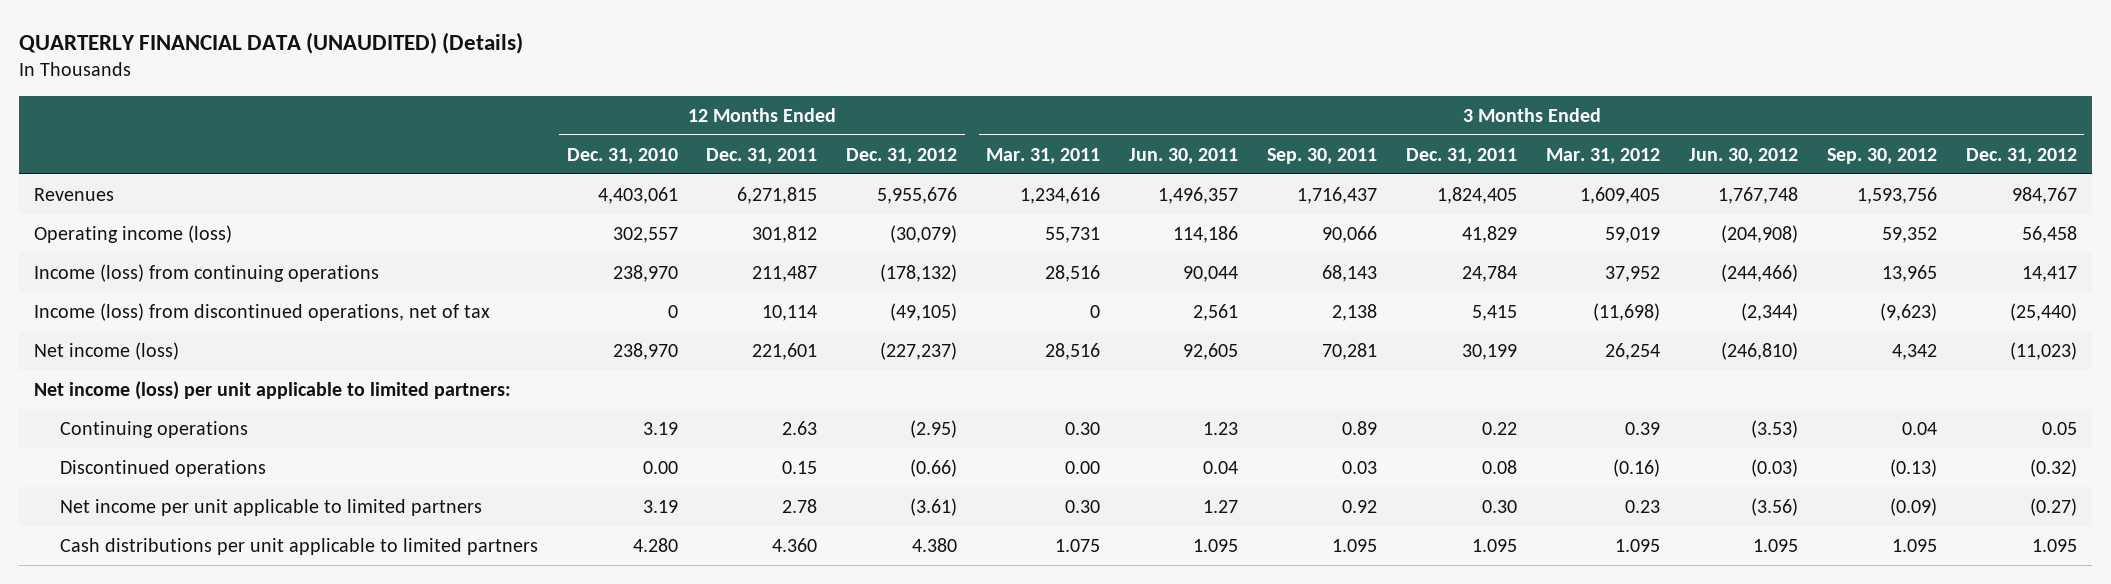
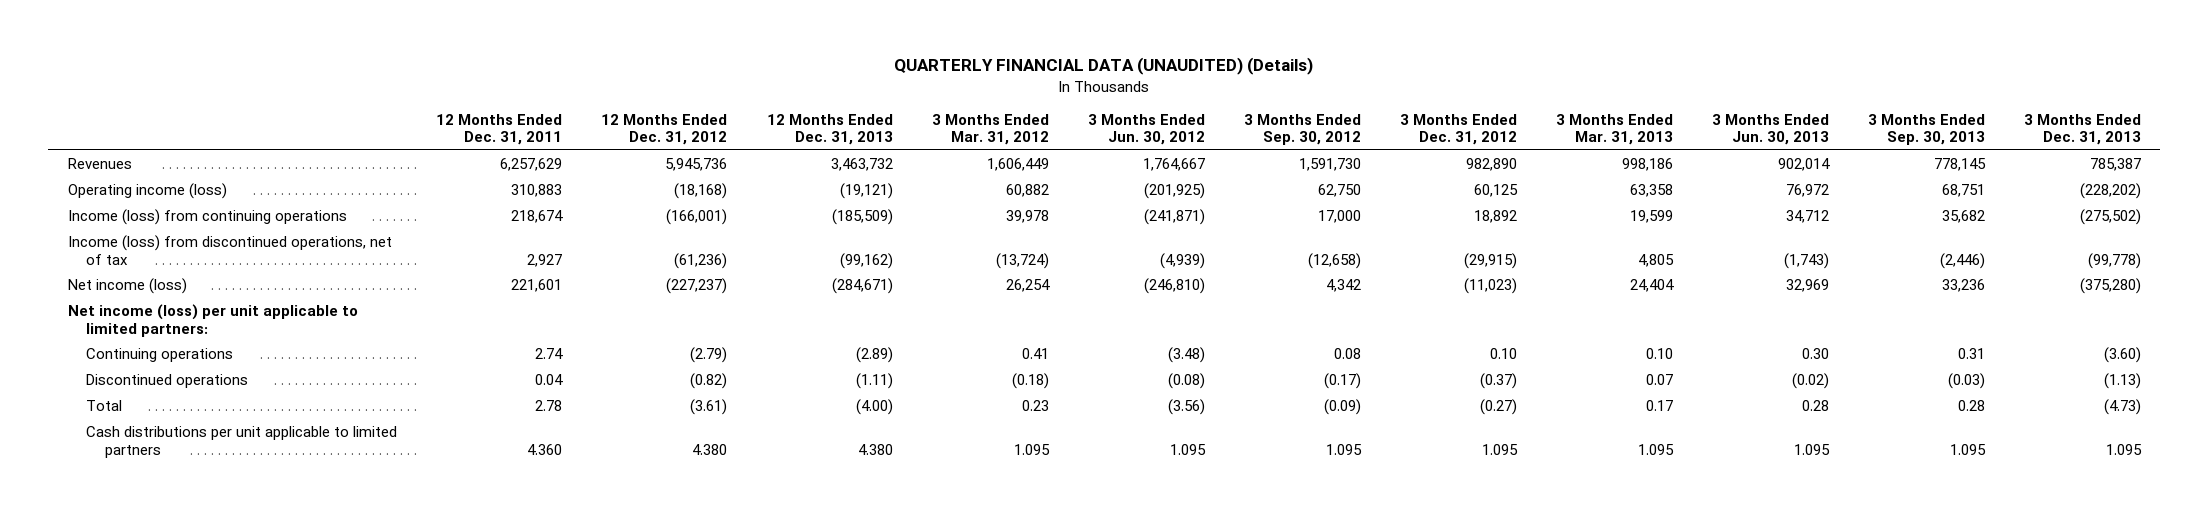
[566,147,678,164] Dec. 31, 2010 -> none
[986,147,1101,164] Mar. 31, 2011 -> none
[1129,147,1239,164] Jun. 30, 2011 -> none
[1267,147,1378,164] Sep. 30, 2011 -> none
[1406,147,1518,164] Dec. 31, 2011 -> none
none -> [766,113,893,146] 12 Months Ended Dec. 31, 2013
none -> [1555,113,1673,146] 3 Months Ended Mar. 31, 2013
none -> [1711,113,1829,146] 3 Months Ended Jun. 30, 2013
none -> [1867,113,1985,146] 3 Months Ended Sep. 30, 2013
none -> [2023,113,2141,146] 3 Months Ended Dec. 31, 2013
[737,186,818,204] 6,271,815 -> [500,158,563,172] 6,257,629
[877,186,958,204] 5,955,676 -> [665,158,728,172] 5,945,736
[1580,186,1661,204] 1,609,405 -> [986,158,1049,172] 1,606,449
[1718,186,1799,204] 1,767,748 -> [1142,158,1205,172] 1,764,667
[1857,186,1938,204] 1,593,756 -> [1298,158,1361,172] 1,591,730
[2012,186,2078,204] 984,767 -> [1465,158,1517,172] 982,890
[752,225,818,243] 301,812 -> [511,184,563,198] 310,883
[890,224,958,243] (30,079) -> [674,183,728,200] (18,168)
[1605,226,1661,243] 59,019 -> [1005,184,1049,198] 60,882
[1721,224,1799,243] (204,908) -> [1143,183,1205,200] (201,925)
[1882,226,1938,243] 59,352 -> [1317,184,1361,198] 62,750
[2022,225,2078,243] 56,458 -> [1473,184,1518,198] 60,125
[752,264,818,282] 211,487 -> [511,210,564,224] 218,674
[880,263,958,282] (178,132) -> [666,209,728,226] (166,001)
[1605,265,1661,282] 37,952 -> [1005,210,1049,224] 39,978
[1721,263,1799,282] (244,466) -> [1143,209,1205,226] (241,871)
[1882,264,1938,282] 13,965 -> [1317,210,1361,224] 17,000
[2022,265,2078,282] 14,417 -> [1473,210,1517,224] 18,892
[762,304,818,321] 10,114 -> [527,253,563,267] 2,927
[890,302,958,321] (49,105) -> [674,252,728,269] (61,236)
[1593,302,1661,321] (11,698) -> [995,252,1049,269] (13,724)
[1741,302,1799,321] (2,344) -> [1159,252,1205,269] (4,939)
[1880,302,1938,321] (9,623) -> [1307,252,1361,269] (12,658)
[2010,302,2078,321] (25,440) -> [1463,252,1517,269] (29,915)
[782,420,818,435] 2.63 -> [535,348,564,360] 2.74
[910,419,958,438] (2.95) -> [690,347,728,364] (2.79)
[1625,421,1661,435] 0.39 -> [1021,348,1049,360] 0.41
[1751,419,1799,438] (3.53) -> [1167,347,1205,364] (3.48)
[1902,421,1938,435] 0.04 -> [1333,348,1361,360] 0.08
[2042,421,2078,435] 0.05 -> [1489,348,1517,360] 0.10
[782,460,818,474] 0.15 -> [535,374,564,386] 0.04
[910,458,958,477] (0.66) -> [690,373,728,390] (0.82)
[1613,458,1661,477] (0.16) -> [1011,373,1049,390] (0.18)
[1751,458,1799,477] (0.03) -> [1167,373,1205,390] (0.08)
[1890,458,1938,477] (0.13) -> [1323,373,1361,390] (0.17)
[2030,458,2078,477] (0.32) -> [1479,373,1517,390] (0.37)
[59,498,482,516] Net income per unit applicable to limited partners -> [86,400,123,412] Total

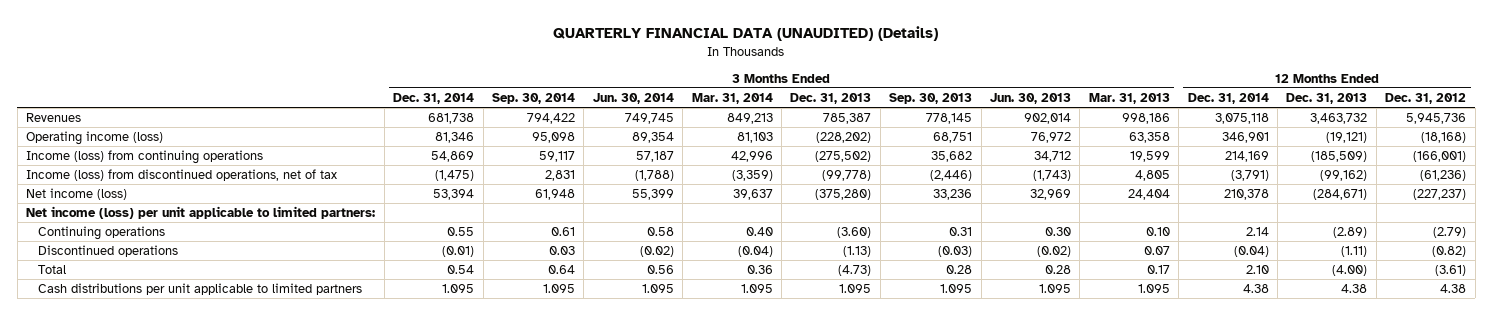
[436,113,563,146] 12 Months Ended Dec. 31, 2011 -> none
[931,113,1049,146] 3 Months Ended Mar. 31, 2012 -> none
[1087,113,1205,146] 3 Months Ended Jun. 30, 2012 -> none
[1243,113,1361,146] 3 Months Ended Sep. 30, 2012 -> none
[1399,113,1517,146] 3 Months Ended Dec. 31, 2012 -> none
none -> [393,93,475,105] Dec. 31, 2014
none -> [491,93,575,105] Sep. 30, 2014
none -> [592,93,674,105] Jun. 30, 2014
none -> [691,93,773,105] Mar. 31, 2014
none -> [1187,93,1269,105] Dec. 31, 2014
[692,443,728,455] 4.380 -> [1440,284,1467,294] 4.38
[857,443,893,455] 4.380 -> [1341,284,1368,294] 4.38

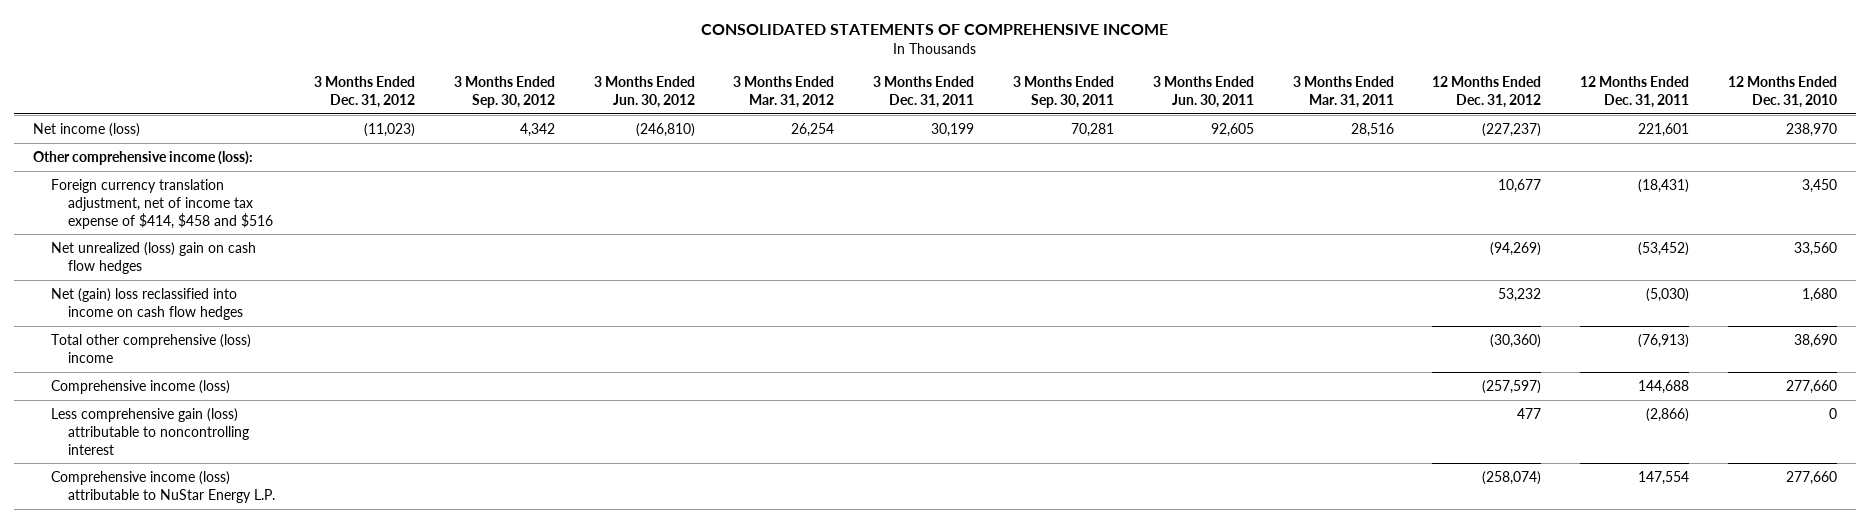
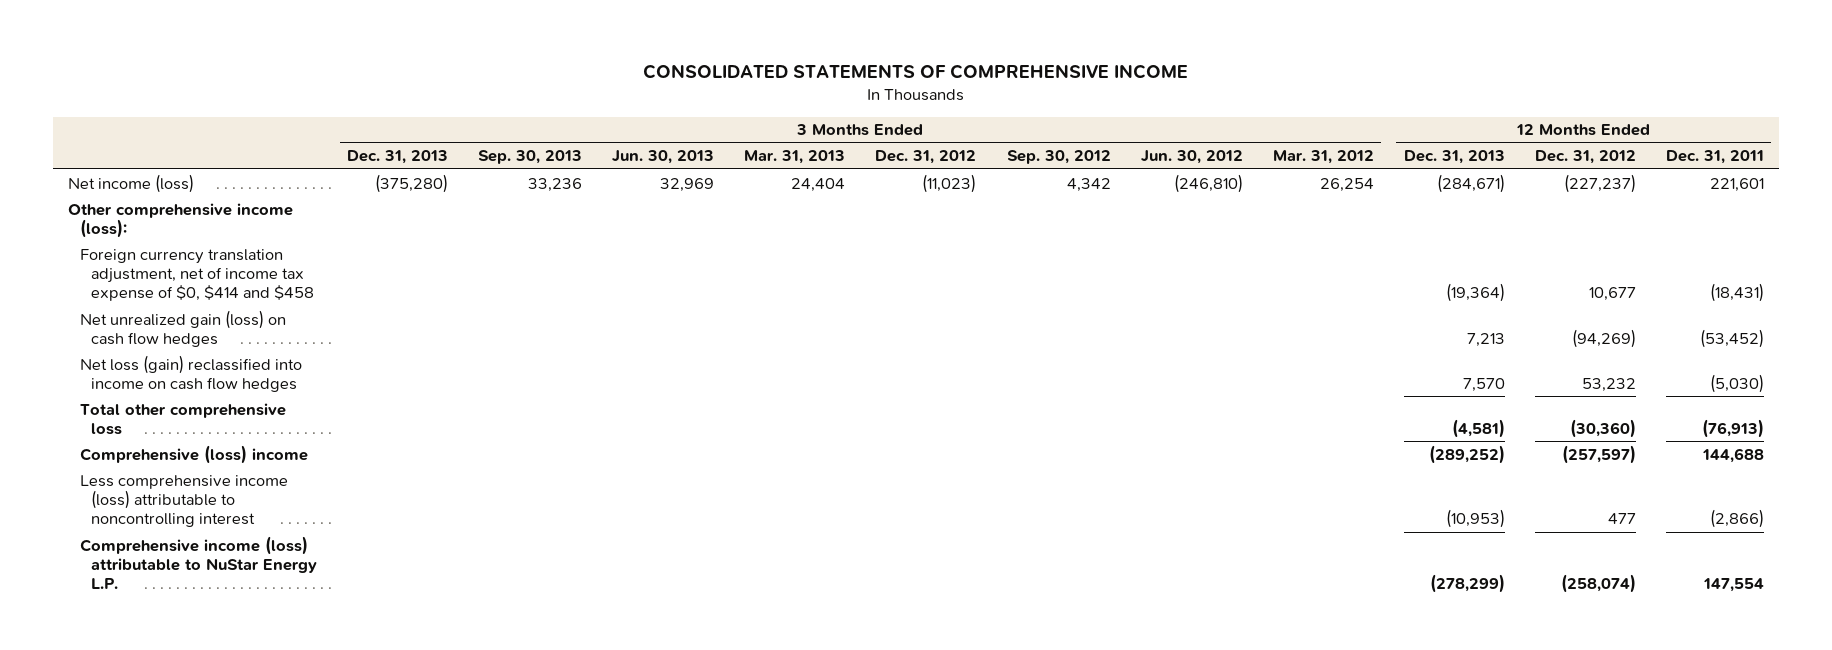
[873,75,975,108] 3 Months Ended Dec. 31, 2011 -> none
[1012,75,1114,108] 3 Months Ended Sep. 30, 2011 -> none
[1152,75,1254,108] 3 Months Ended Jun. 30, 2011 -> none
[1292,75,1394,108] 3 Months Ended Mar. 31, 2011 -> none
[1727,75,1837,108] 12 Months Ended Dec. 31, 2010 -> none
none -> [347,150,449,165] Dec. 31, 2013
none -> [478,150,583,165] Sep. 30, 2013
none -> [612,150,715,165] Jun. 30, 2013
none -> [744,150,846,165] Mar. 31, 2013
none -> [1403,150,1505,165] Dec. 31, 2013
[50,178,274,229] Foreign currency translation adjustment, net of income tax expense of $414, $458 and $516 -> [79,248,315,302] Foreign currency translation adjustment, net of income tax expense of $0, $414 and $458
[50,241,256,274] Net unrealized (loss) gain on cash flow hedges -> [79,309,286,347] Net unrealized gain (loss) on cash flow hedges
[50,287,244,320] Net (gain) loss reclassified into income on cash flow hedges -> [79,354,302,392] Net loss (gain) reclassified into income on cash flow hedges
[50,333,251,363] Total other comprehensive (loss) income -> [79,402,286,435] Total other comprehensive loss
[50,379,230,394] Comprehensive income (loss) -> [79,444,308,464] Comprehensive (loss) income
[50,407,250,455] Less comprehensive gain (loss) attributable to noncontrolling interest -> [79,474,288,528] Less comprehensive income (loss) attributable to noncontrolling interest

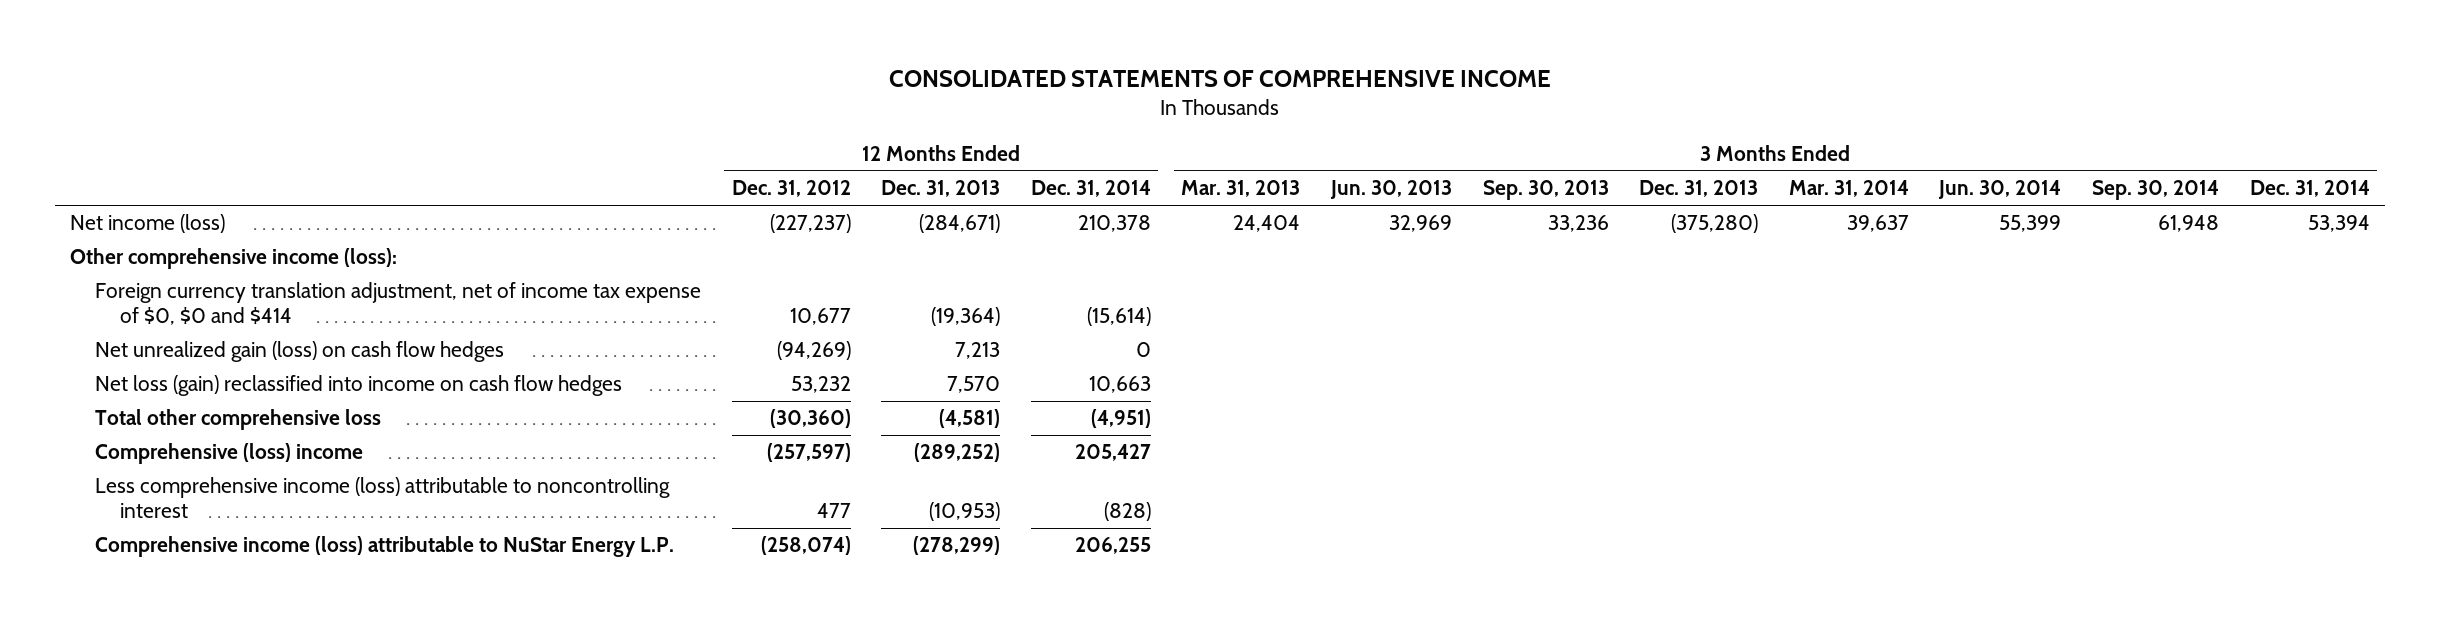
[875,150,977,165] Dec. 31, 2012 -> none
[1006,150,1111,165] Sep. 30, 2012 -> none
[1140,150,1243,165] Jun. 30, 2012 -> none
[1272,150,1374,165] Mar. 31, 2012 -> none
[1665,150,1764,165] Dec. 31, 2011 -> none
none -> [1030,180,1151,198] Dec. 31, 2014
none -> [1788,180,1909,198] Mar. 31, 2014
none -> [1938,180,2062,200] Jun. 30, 2014
none -> [2091,180,2219,201] Sep. 30, 2014
none -> [2249,180,2370,198] Dec. 31, 2014
[79,248,315,302] Foreign currency translation adjustment, net of income tax expense of $0, $414 and $458 -> [94,282,701,326] Foreign currency translation adjustment, net of income tax expense of $0, $0 and $414

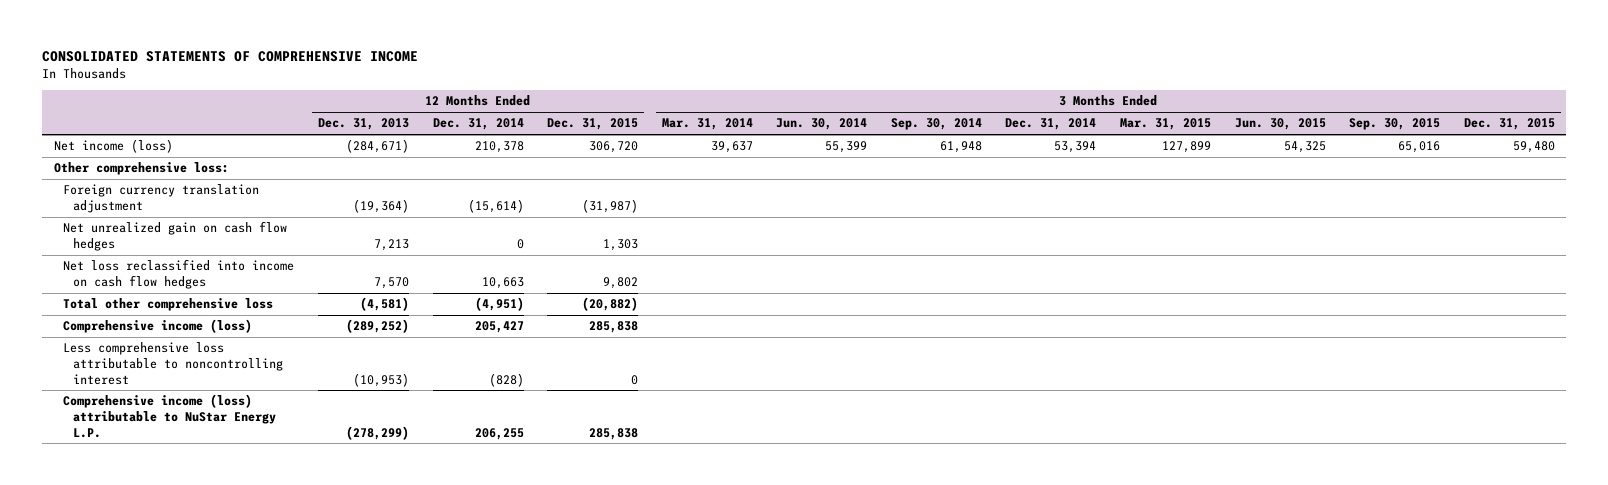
[731,180,851,198] Dec. 31, 2012 -> none
[1181,180,1301,198] Mar. 31, 2013 -> none
[1329,180,1452,200] Jun. 30, 2013 -> none
[1482,180,1609,201] Sep. 30, 2013 -> none
[1639,180,1759,198] Dec. 31, 2013 -> none
none -> [547,118,639,131] Dec. 31, 2015
none -> [1119,118,1211,131] Mar. 31, 2015
none -> [1234,118,1326,131] Jun. 30, 2015
none -> [1349,118,1441,131] Sep. 30, 2015
none -> [1463,118,1555,131] Dec. 31, 2015
[70,248,398,270] Other comprehensive income (loss): -> [53,162,229,176] Other comprehensive loss:
[94,282,701,326] Foreign currency translation adjustment, net of income tax expense of $0, $0 and $414 -> [63,184,260,214] Foreign currency translation adjustment
[94,341,504,363] Net unrealized gain (loss) on cash flow hedges -> [63,221,288,252] Net unrealized gain on cash flow hedges
[94,375,622,397] Net loss (gain) reclassified into income on cash flow hedges -> [63,259,295,290] Net loss reclassified into income on cash flow hedges
[94,443,363,465] Comprehensive (loss) income -> [63,319,253,334] Comprehensive income (loss)
[94,477,670,519] Less comprehensive income (loss) attributable to noncontrolling interest -> [63,342,284,385] Less comprehensive loss attributable to noncontrolling interest

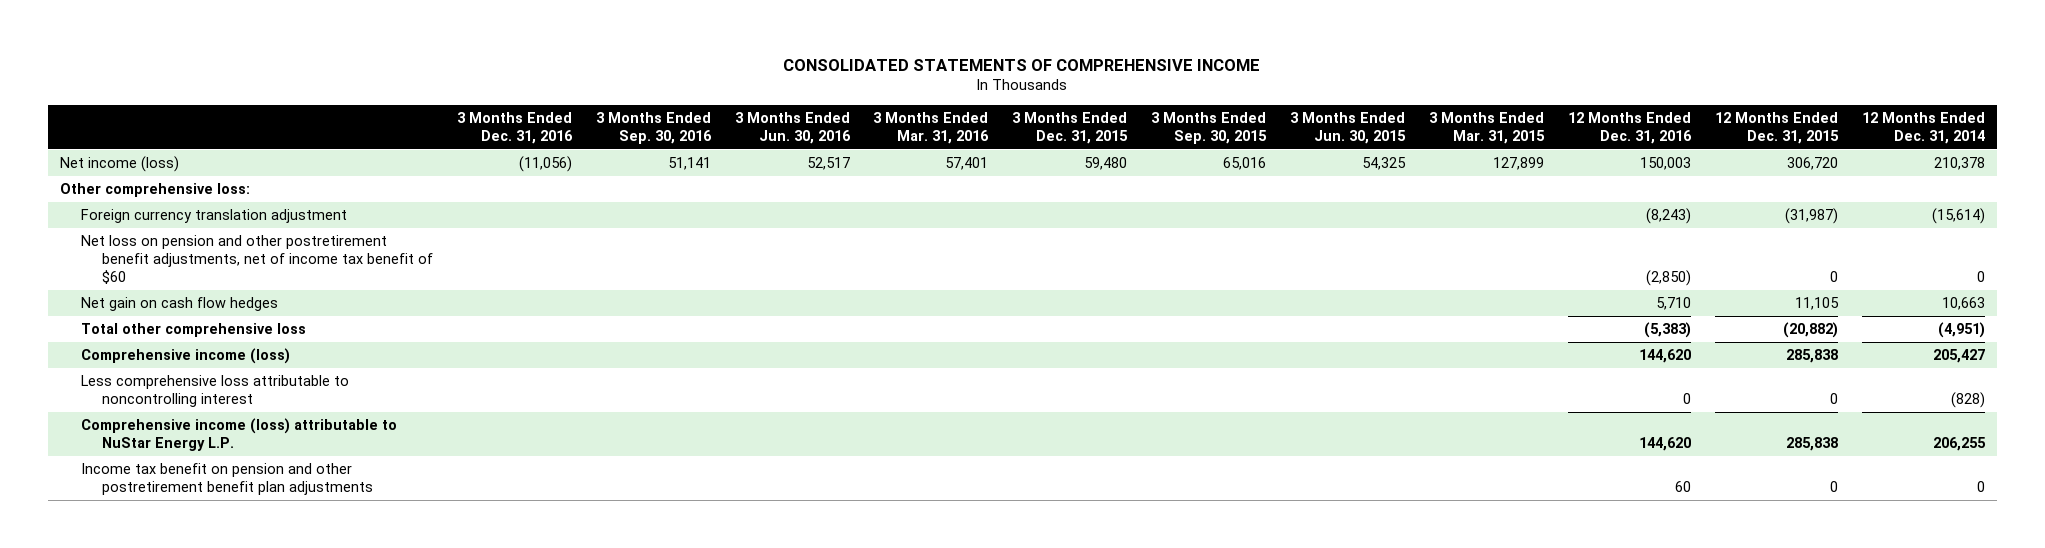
[317,118,409,131] Dec. 31, 2013 -> none
[661,118,753,131] Mar. 31, 2014 -> none
[776,118,868,131] Jun. 30, 2014 -> none
[890,118,982,131] Sep. 30, 2014 -> none
[1005,118,1097,131] Dec. 31, 2014 -> none
none -> [456,111,573,144] 3 Months Ended Dec. 31, 2016
none -> [595,111,712,144] 3 Months Ended Sep. 30, 2016
none -> [734,111,851,144] 3 Months Ended Jun. 30, 2016
none -> [873,111,990,144] 3 Months Ended Mar. 31, 2016
none -> [1567,111,1692,144] 12 Months Ended Dec. 31, 2016
[63,259,295,290] Net loss reclassified into income on cash flow hedges -> none
none -> [80,235,433,284] Net loss on pension and other postretirement benefit adjustments, net of income tax benefit of $60
[63,221,288,252] Net unrealized gain on cash flow hedges -> [80,297,278,312] Net gain on cash flow hedges
[516,239,524,250] 0 -> [1941,297,1985,311] 10,663
[603,239,639,252] 1,303 -> [1794,297,1839,311] 11,105
none -> [80,463,373,495] Income tax benefit on pension and other postretirement benefit plan adjustments

